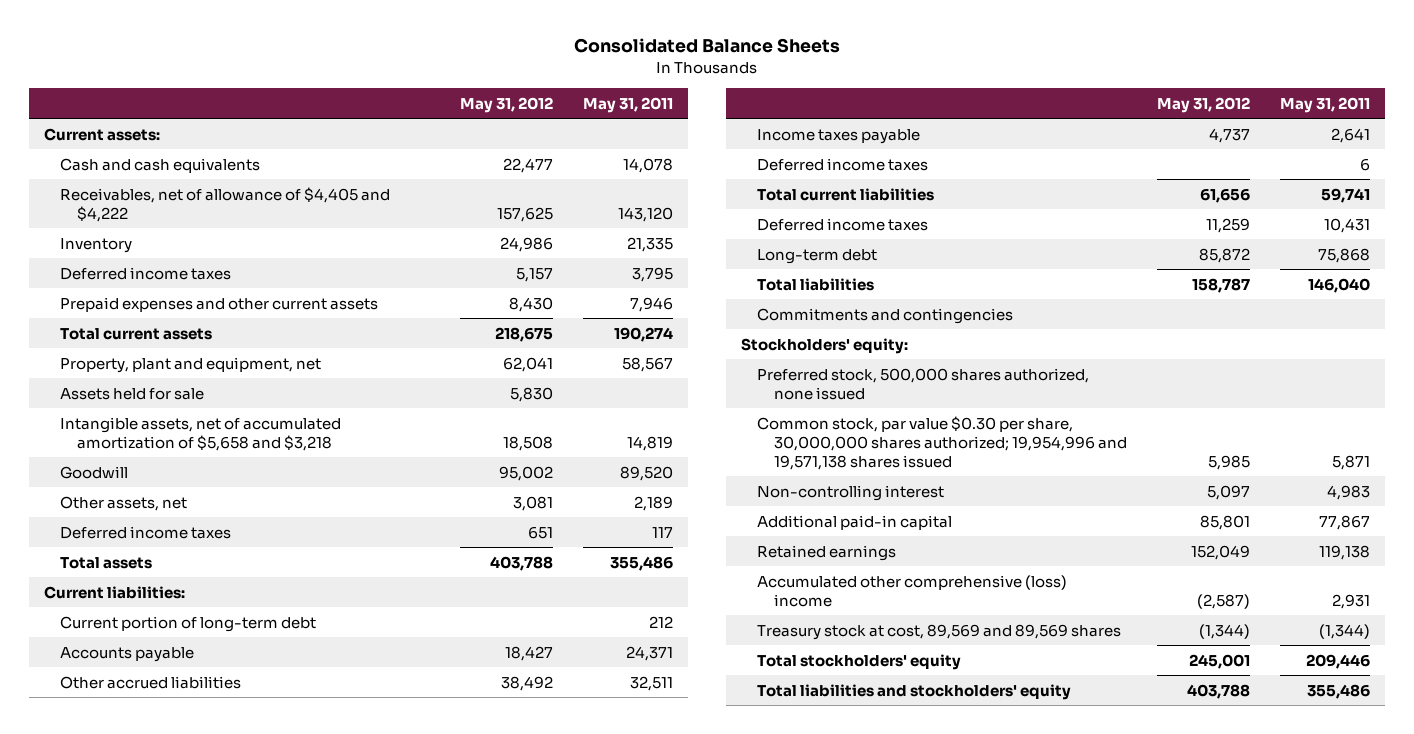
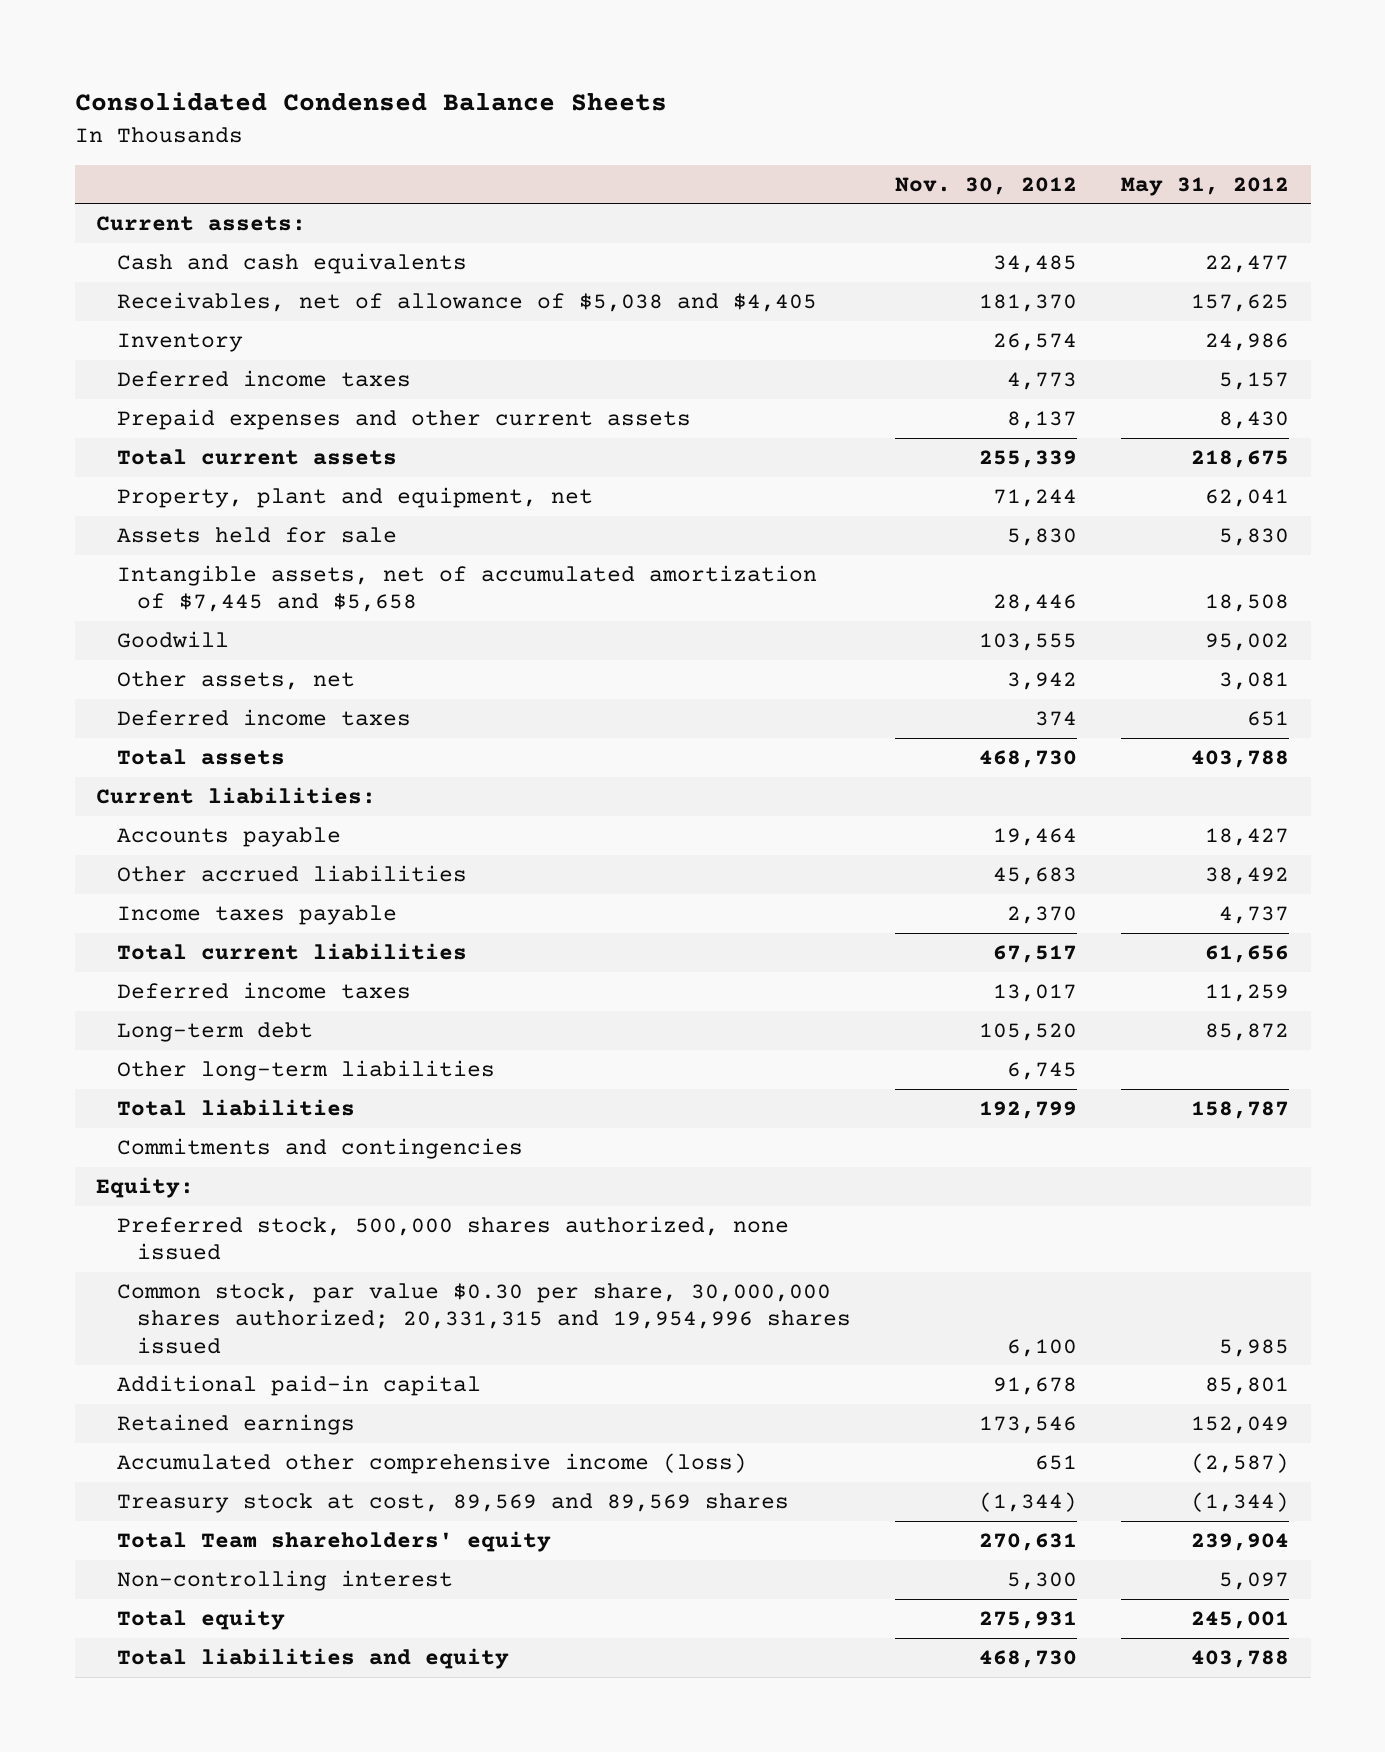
[573,38,840,54] Consolidated Balance Sheets -> [74,92,667,112] Consolidated Condensed Balance Sheets
[582,96,673,113] May 31, 2011 -> none
none -> [894,176,1077,195] Nov. 30, 2012
[60,186,391,222] Receivables, net of allowance of $4,405 and $4,222 -> [116,291,817,312] Receivables, net of allowance of $5,038 and $4,405
[60,416,342,451] Intangible assets, net of accumulated amortization of $5,658 and $3,218 -> [116,564,817,613] Intangible assets, net of accumulated amortization of $7,445 and $5,658
[60,615,317,632] Current portion of long-term debt -> none
[757,157,929,171] Deferred income taxes -> none
none -> [116,1059,495,1081] Other long-term liabilities
[740,337,908,354] Stockholders' equity: -> [96,1176,195,1198] Equity:
[757,415,1128,470] Common stock, par value $0.30 per share, 30,000,000 shares authorized; 19,954,996 and 19,571,138 shares issued -> [116,1282,852,1354] Common stock, par value $0.30 per share, 30,000,000 shares authorized; 20,331,315 and 19,954,996 shares issued
[757,574,1068,607] Accumulated other comprehensive (loss) income -> [116,1452,747,1474] Accumulated other comprehensive income (loss)
none -> [116,1530,551,1552] Total Team shareholders' equity
[757,484,945,501] Non-controlling interest -> [116,1569,453,1591] Non-controlling interest
[757,653,962,670] Total stockholders' equity -> [116,1608,285,1630] Total equity
[757,683,1072,700] Total liabilities and stockholders' equity -> [116,1647,509,1669] Total liabilities and equity

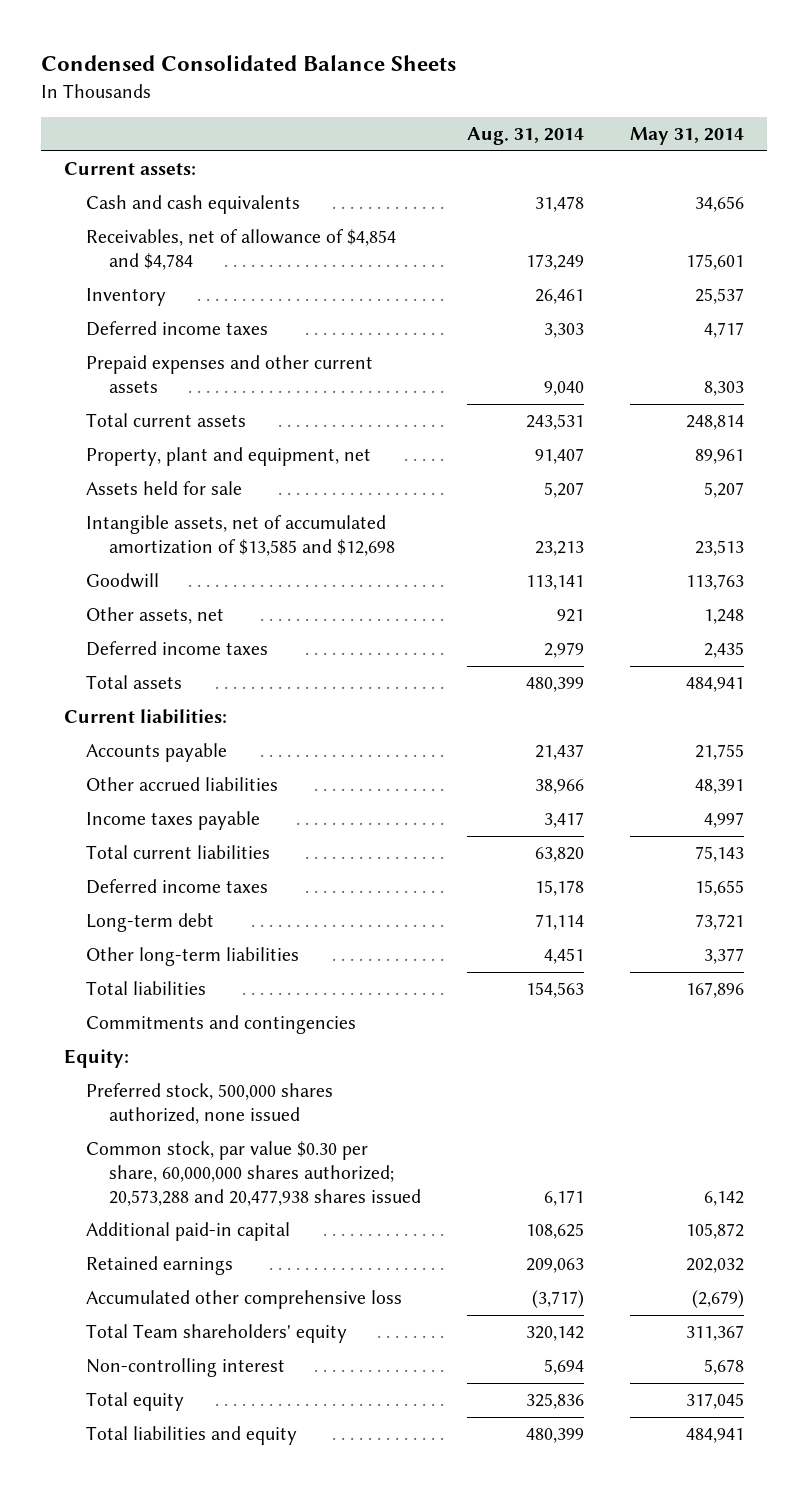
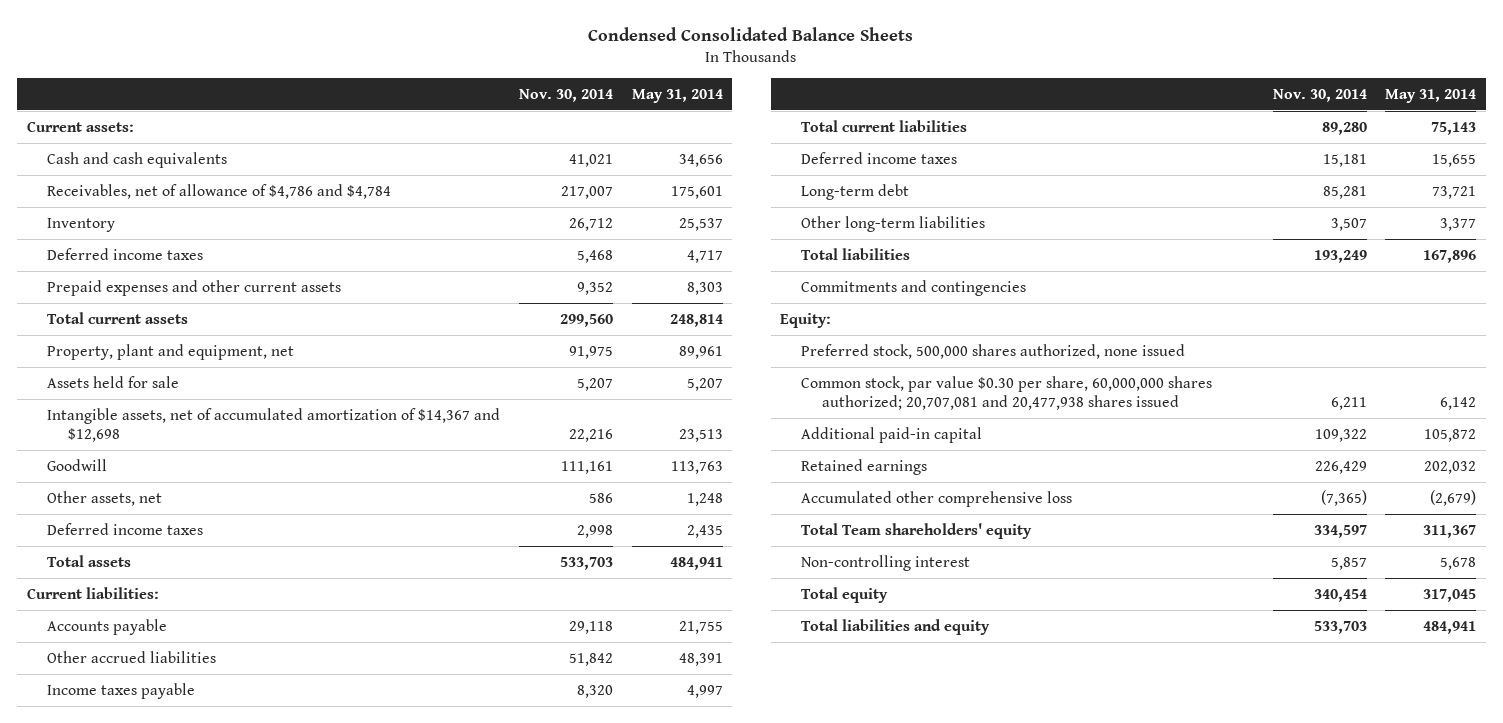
[466,127,584,146] Aug. 31, 2014 -> none
none -> [518,88,613,102] Nov. 30, 2014
[86,229,397,271] Receivables, net of allowance of $4,854 and $4,784 -> [47,183,392,199] Receivables, net of allowance of $4,786 and $4,784
[86,515,395,557] Intangible assets, net of accumulated amortization of $13,585 and $12,698 -> [47,407,501,443] Intangible assets, net of accumulated amortization of $14,367 and $12,698
[86,1141,421,1206] Common stock, par value $0.30 per share, 60,000,000 shares authorized; 20,573,288 and 20,477,938 shares issued -> [800,375,1212,411] Common stock, par value $0.30 per share, 60,000,000 shares authorized; 20,707,081 and 20,477,938 shares issued

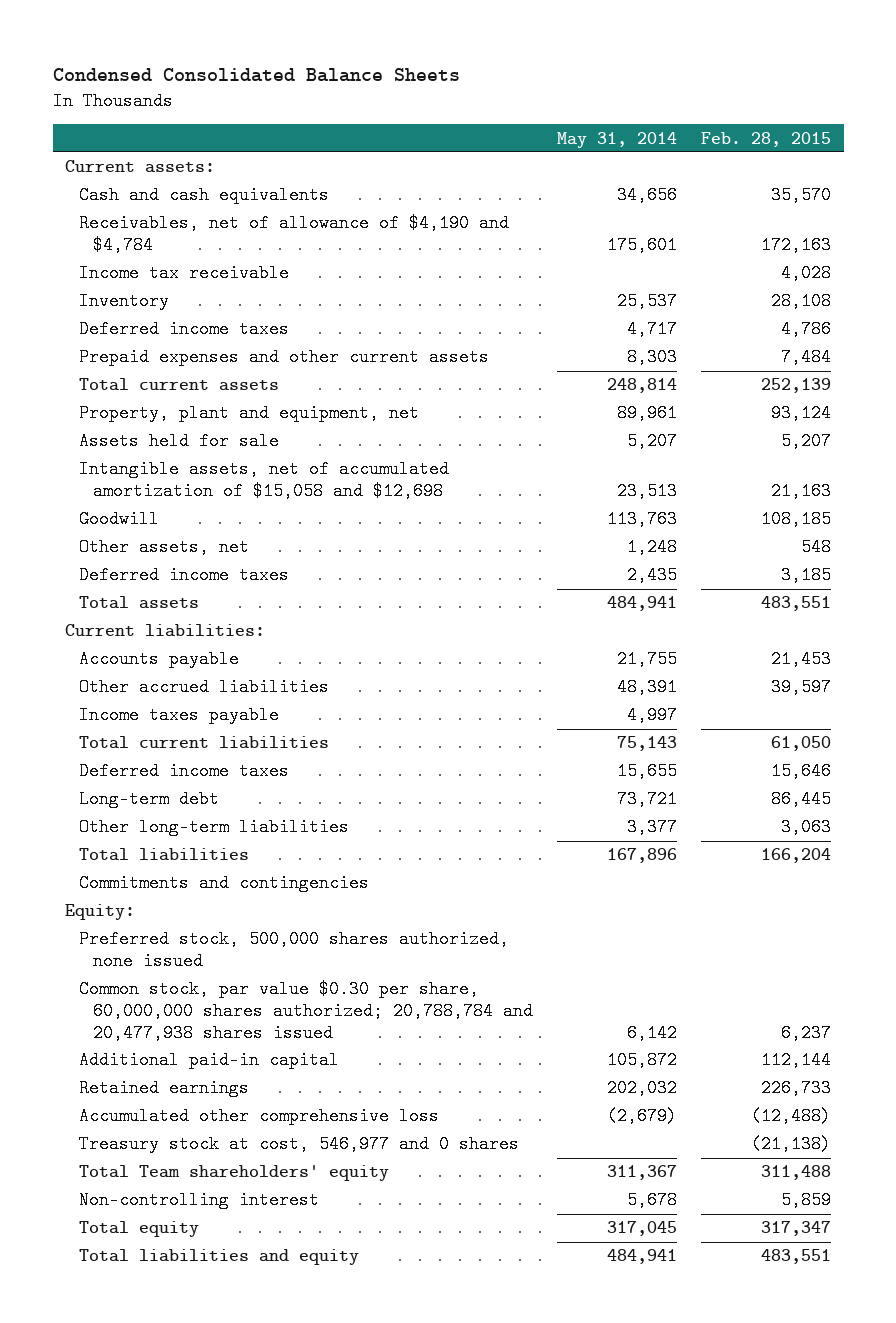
[518,88,613,102] Nov. 30, 2014 -> none
none -> [701,131,832,147] Feb. 28, 2015
[47,183,392,199] Receivables, net of allowance of $4,786 and $4,784 -> [78,214,509,255] Receivables, net of allowance of $4,190 and $4,784
none -> [78,264,289,283] Income tax receivable
[47,407,501,443] Intangible assets, net of accumulated amortization of $14,367 and $12,698 -> [78,460,449,501] Intangible assets, net of accumulated amortization of $15,058 and $12,698
[800,375,1212,411] Common stock, par value $0.30 per share, 60,000,000 shares authorized; 20,707,081 and 20,477,938 shares issued -> [78,980,534,1043] Common stock, par value $0.30 per share, 60,000,000 shares authorized; 20,788,784 and 20,477,938 shares issued
none -> [78,1135,519,1154] Treasury stock at cost, 546,977 and 0 shares

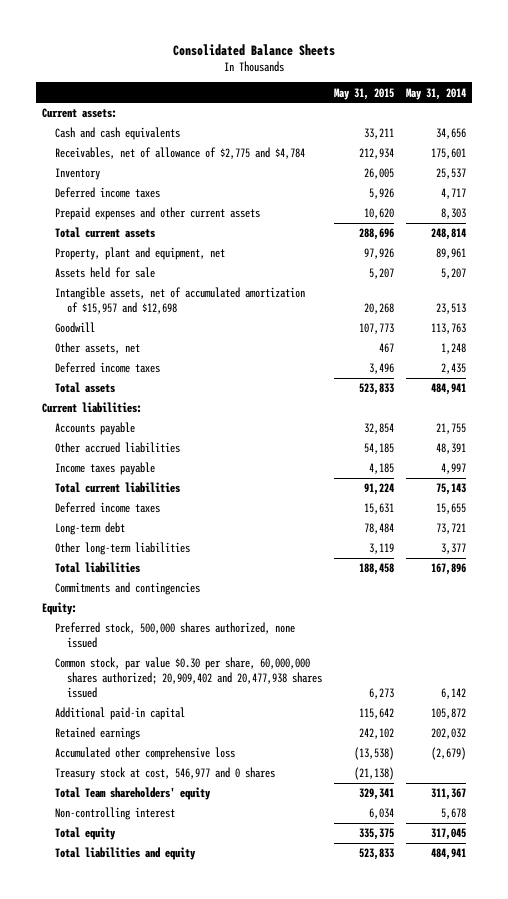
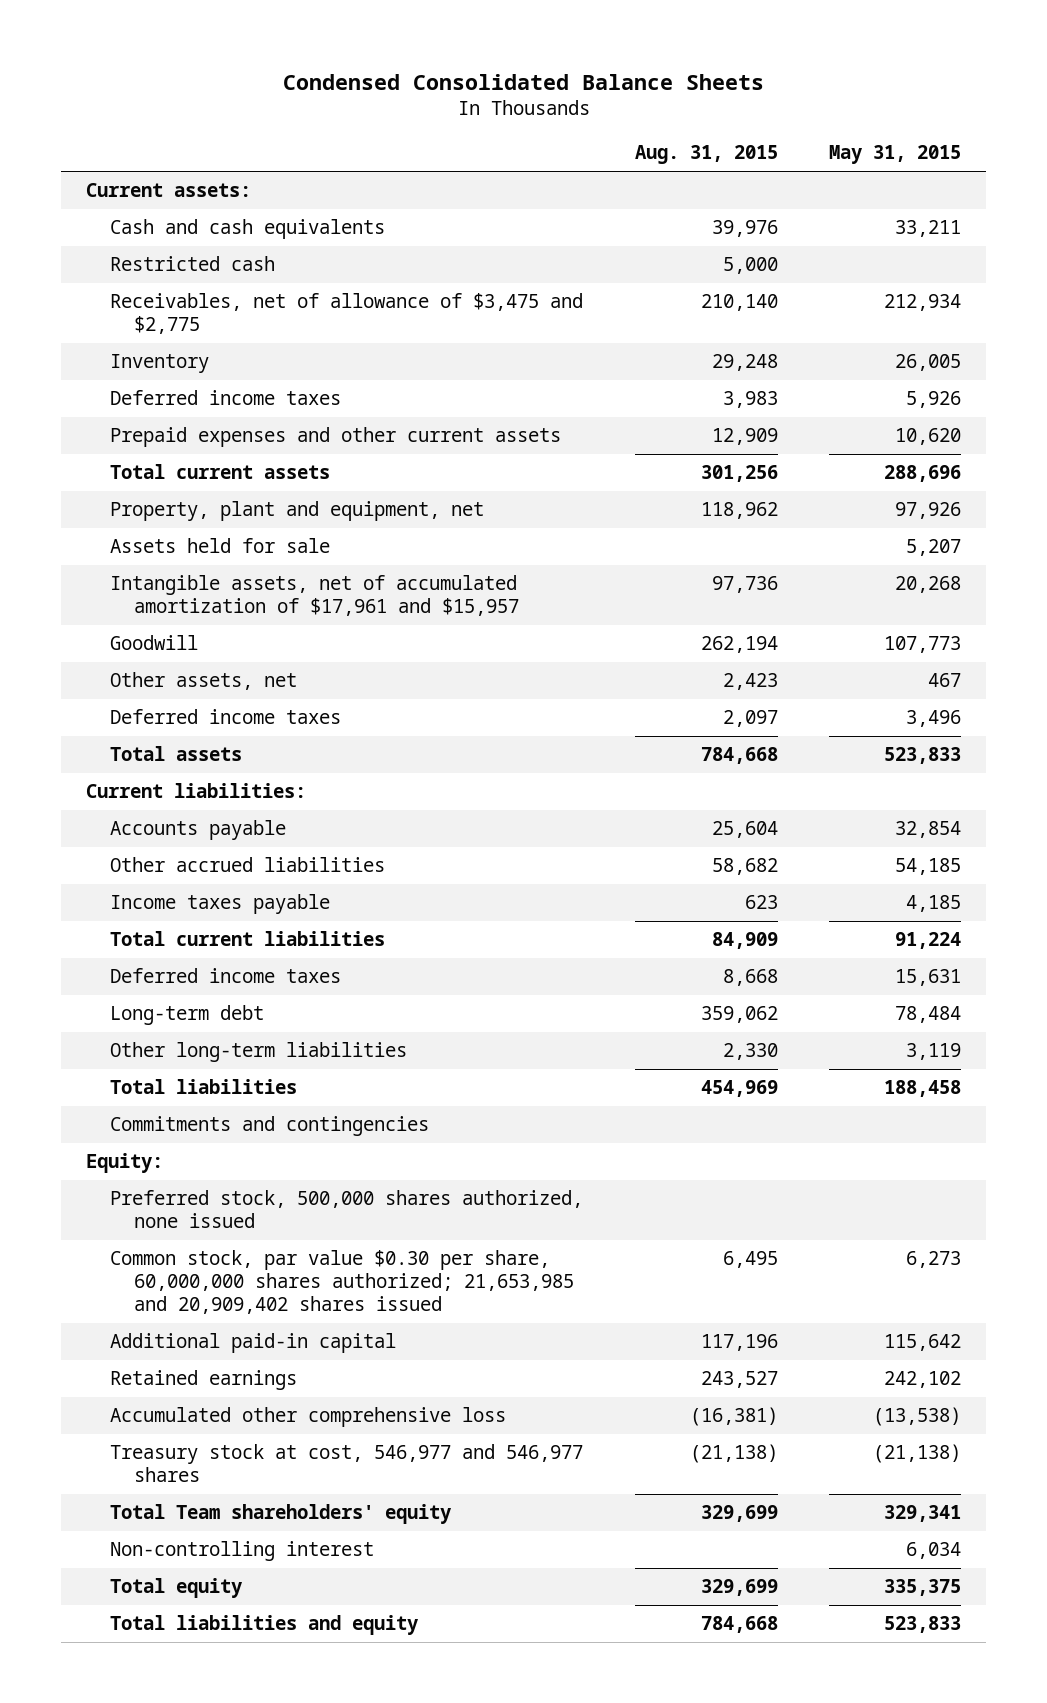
[173,43,336,56] Consolidated Balance Sheets -> [282,73,764,90] Condensed Consolidated Balance Sheets
[405,87,466,100] May 31, 2014 -> none
none -> [634,145,778,165] Aug. 31, 2015
none -> [110,256,276,272] Restricted cash
[54,147,305,160] Receivables, net of allowance of $2,775 and $4,784 -> [110,293,584,335] Receivables, net of allowance of $3,475 and $2,775
[54,287,305,314] Intangible assets, net of accumulated amortization of $15,957 and $12,698 -> [110,575,520,617] Intangible assets, net of accumulated amortization of $17,961 and $15,957
[54,657,323,698] Common stock, par value $0.30 per share, 60,000,000 shares authorized; 20,909,402 and 20,477,938 shares issued -> [110,1250,575,1314] Common stock, par value $0.30 per share, 60,000,000 shares authorized; 21,653,985 and 20,909,402 shares issued
[54,767,275,781] Treasury stock at cost, 546,977 and 0 shares -> [110,1444,584,1483] Treasury stock at cost, 546,977 and 546,977 shares

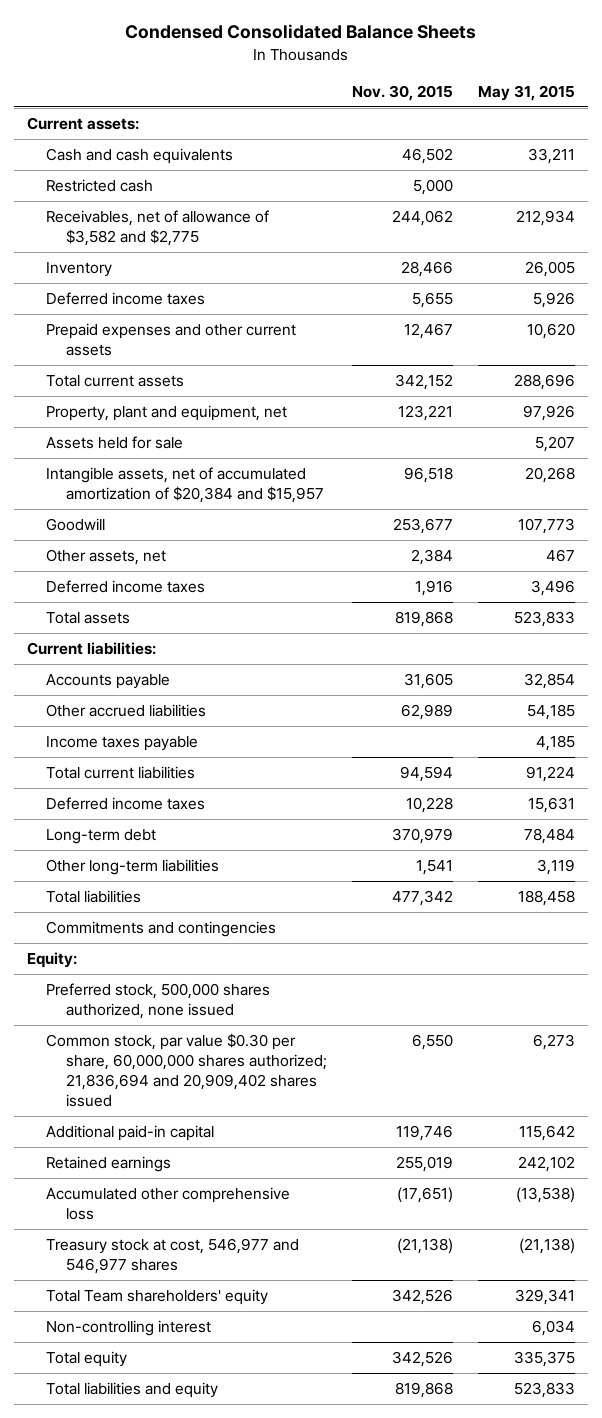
[634,145,778,165] Aug. 31, 2015 -> none
none -> [352,84,454,101] Nov. 30, 2015
[110,293,584,335] Receivables, net of allowance of $3,475 and $2,775 -> [46,210,270,247] Receivables, net of allowance of $3,582 and $2,775
[110,575,520,617] Intangible assets, net of accumulated amortization of $17,961 and $15,957 -> [46,467,324,504] Intangible assets, net of accumulated amortization of $20,384 and $15,957
[110,1250,575,1314] Common stock, par value $0.30 per share, 60,000,000 shares authorized; 21,653,985 and 20,909,402 shares issued -> [46,1033,327,1107] Common stock, par value $0.30 per share, 60,000,000 shares authorized; 21,836,694 and 20,909,402 shares issued

